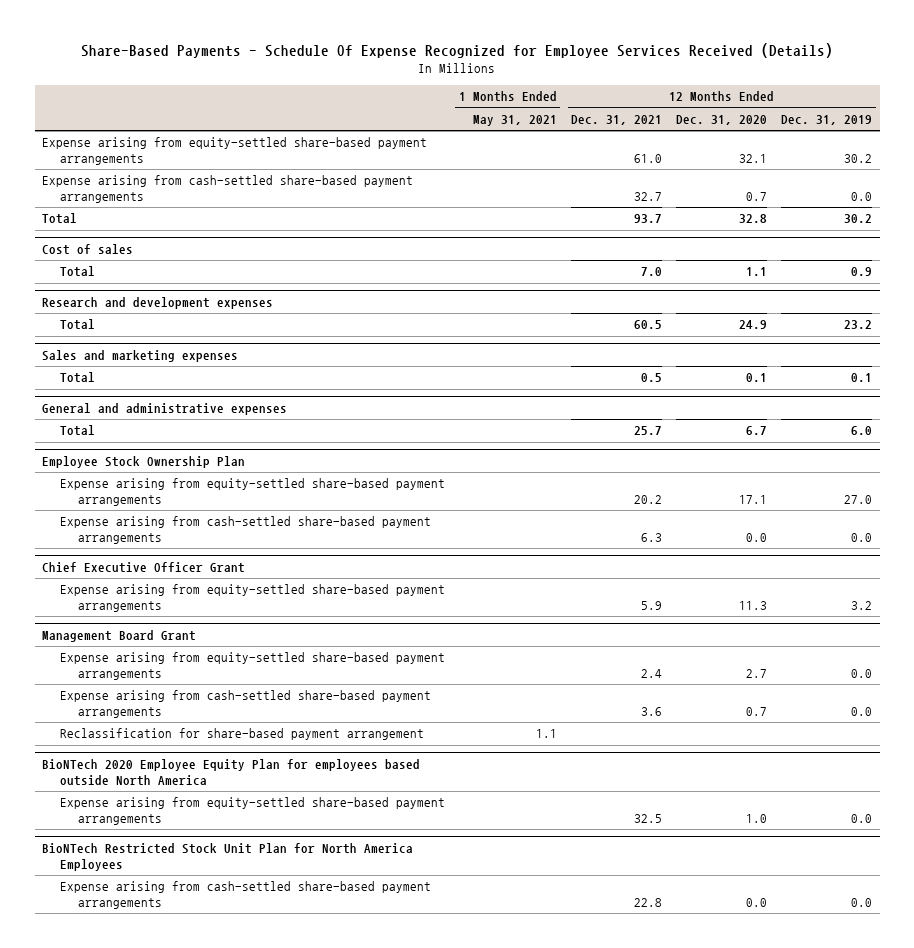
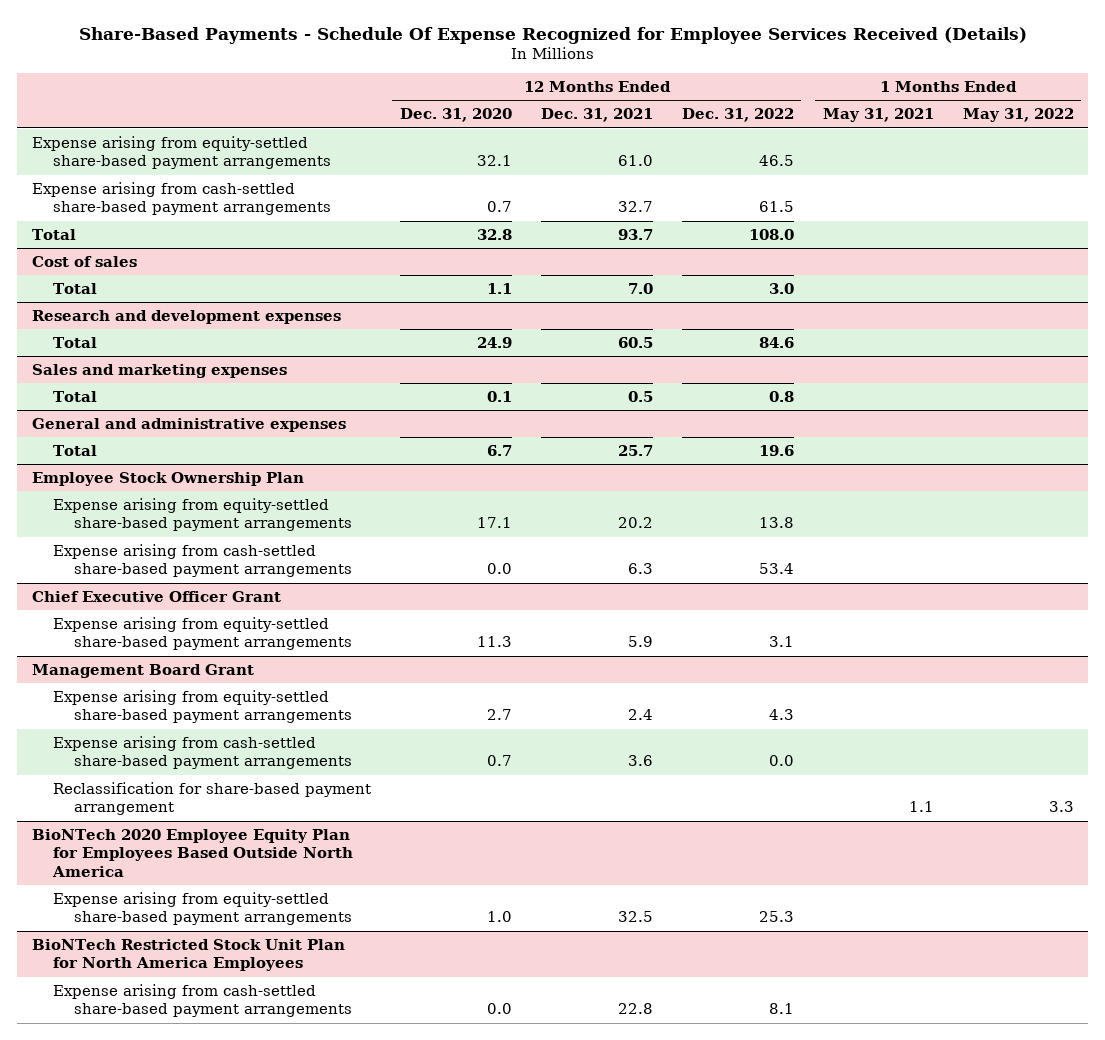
[781,115,873,126] Dec. 31, 2019 -> none
none -> [681,108,794,123] Dec. 31, 2022
none -> [962,108,1074,123] May 31, 2022
[41,759,420,786] BioNTech 2020 Employee Equity Plan for employees based outside North America -> [31,828,353,878] BioNTech 2020 Employee Equity Plan for Employees Based Outside North America

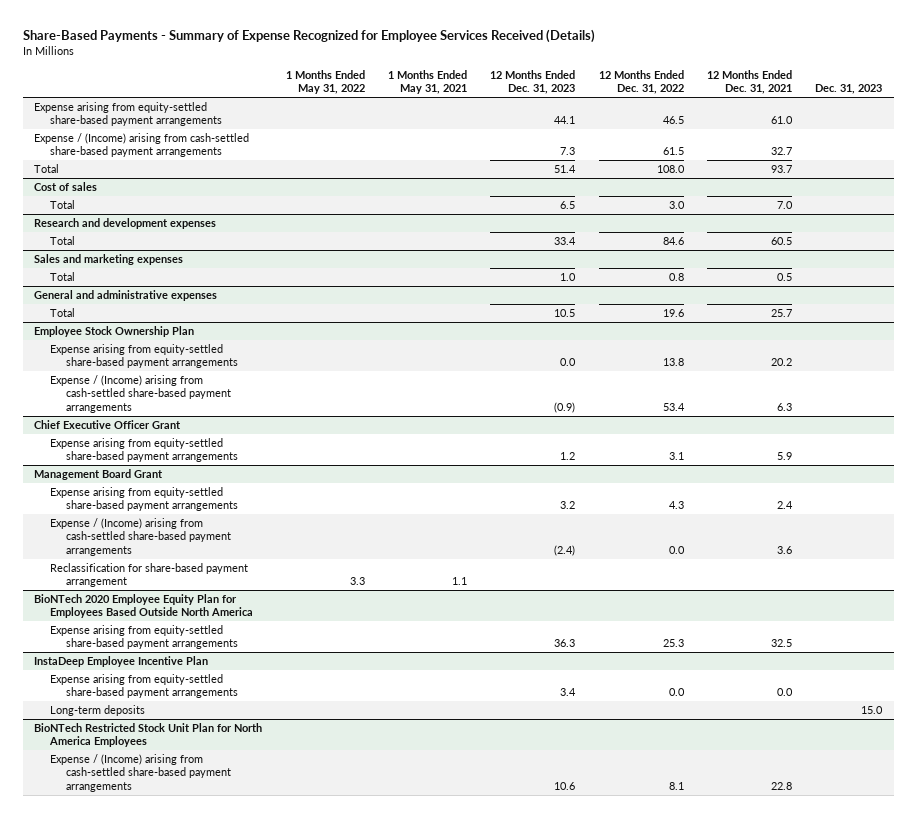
[78,26,1027,44] Share-Based Payments - Schedule Of Expense Recognized for Employee Services Received (Details) -> [22,28,595,43] Share-Based Payments - Summary of Expense Recognized for Employee Services Received (Details)
[399,108,512,123] Dec. 31, 2020 -> none
none -> [490,69,576,95] 12 Months Ended Dec. 31, 2023
none -> [815,84,883,95] Dec. 31, 2023
[31,181,331,216] Expense arising from cash-settled share-based payment arrangements -> [34,132,250,158] Expense / (Income) arising from cash-settled share-based payment arrangements
[52,543,352,578] Expense arising from cash-settled share-based payment arrangements -> [50,374,232,413] Expense / (Income) arising from cash-settled share-based payment arrangements
[52,735,352,770] Expense arising from cash-settled share-based payment arrangements -> [50,517,232,556] Expense / (Income) arising from cash-settled share-based payment arrangements
none -> [34,655,209,667] InstaDeep Employee Incentive Plan
none -> [50,673,239,699] Expense arising from equity-settled share-based payment arrangements
none -> [50,704,146,716] Long-term deposits
[52,983,352,1018] Expense arising from cash-settled share-based payment arrangements -> [50,753,232,792] Expense / (Income) arising from cash-settled share-based payment arrangements

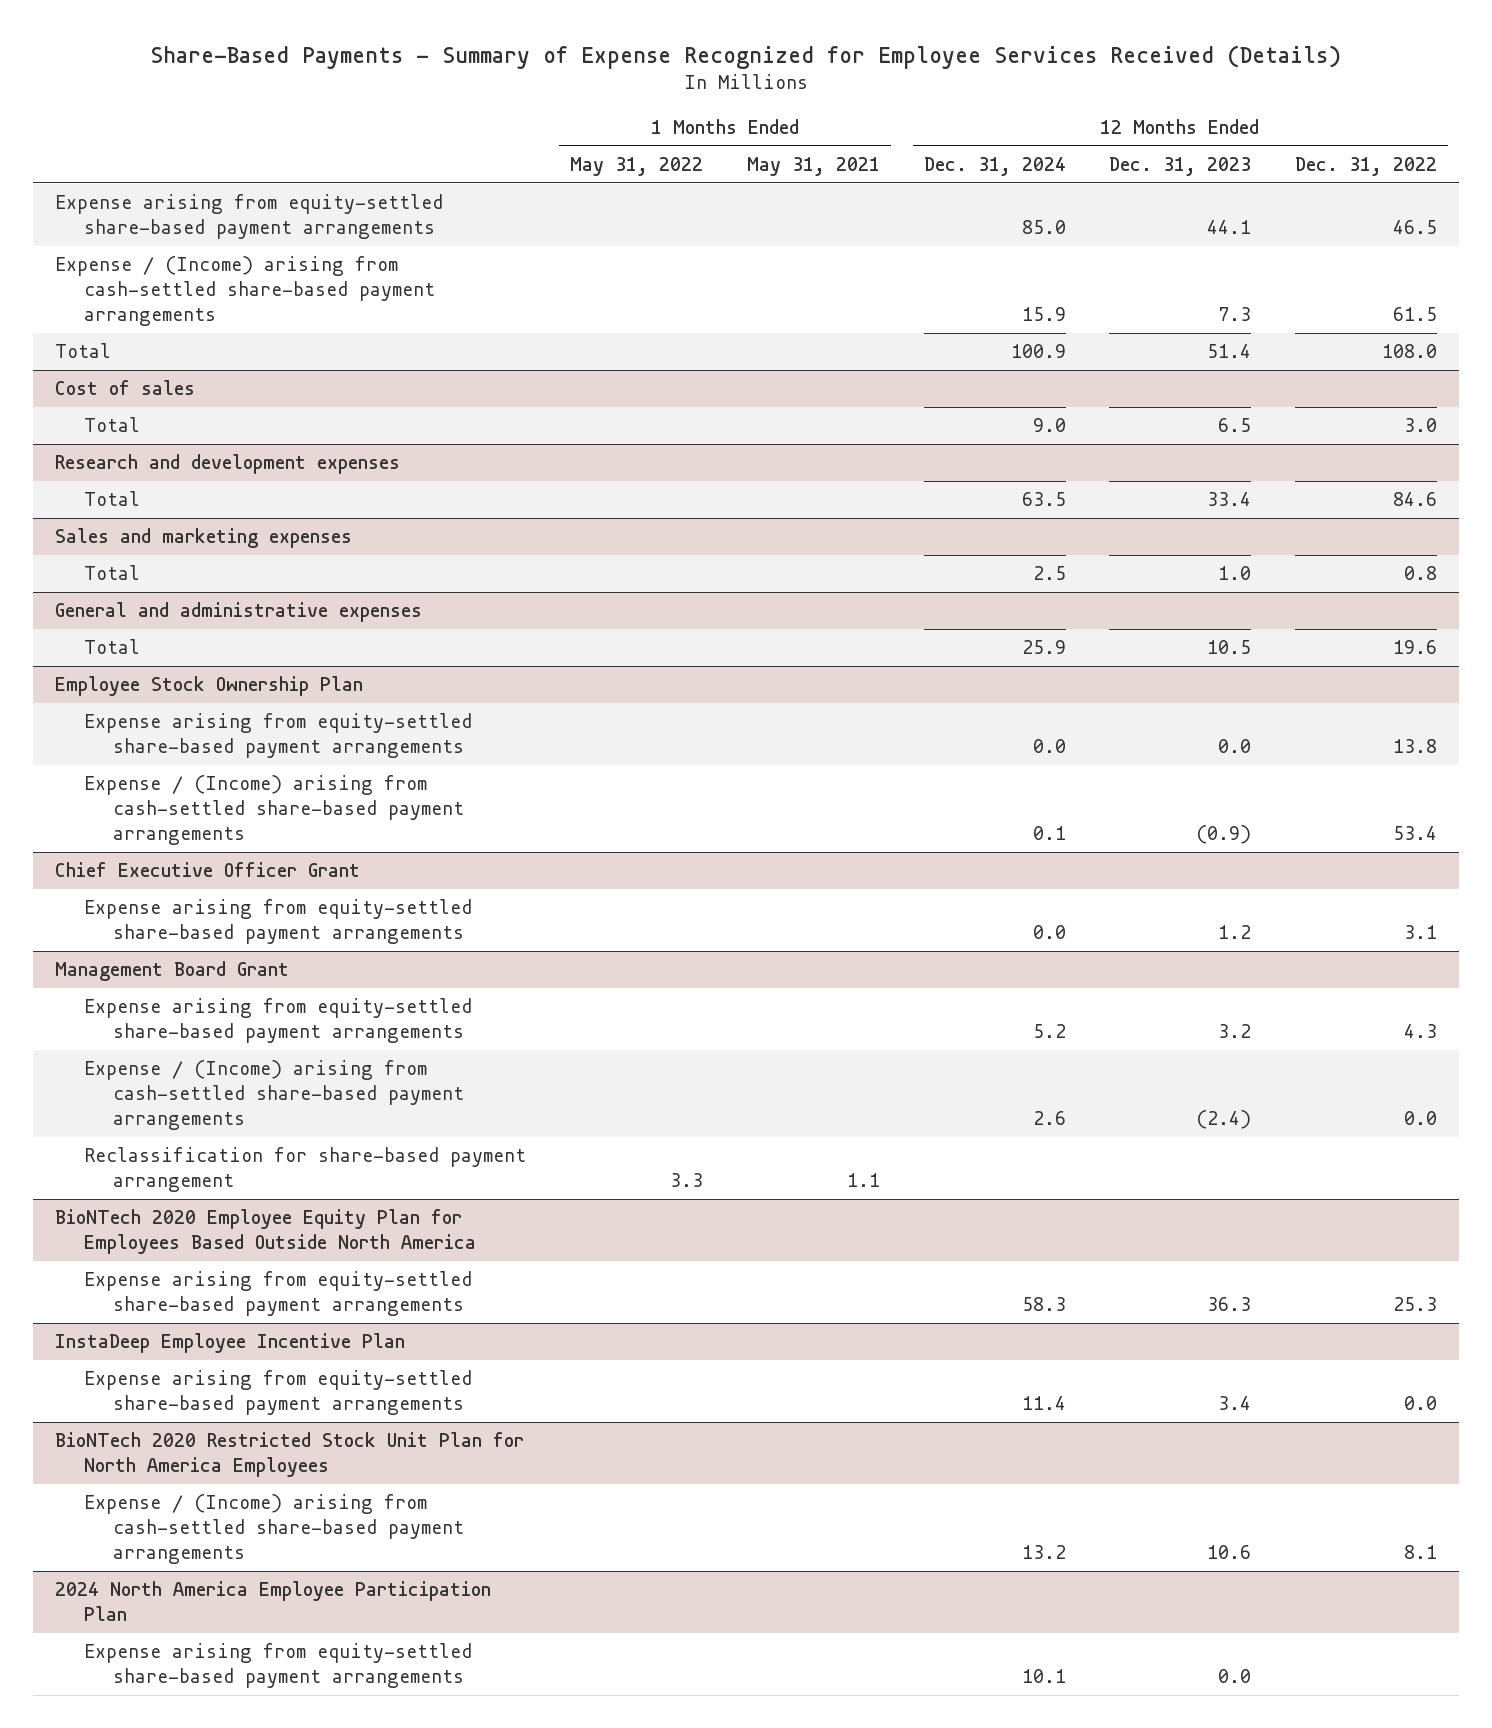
[707,69,793,95] 12 Months Ended Dec. 31, 2021 -> none
[815,84,883,95] Dec. 31, 2023 -> none
none -> [923,156,1066,176] Dec. 31, 2024
[50,704,146,716] Long-term deposits -> none
[34,722,263,748] BioNTech Restricted Stock Unit Plan for North America Employees -> [54,1432,524,1478] BioNTech 2020 Restricted Stock Unit Plan for North America Employees
none -> [54,1581,491,1622] 2024 North America Employee Participation Plan
none -> [83,1643,472,1689] Expense arising from equity-settled share-based payment arrangements

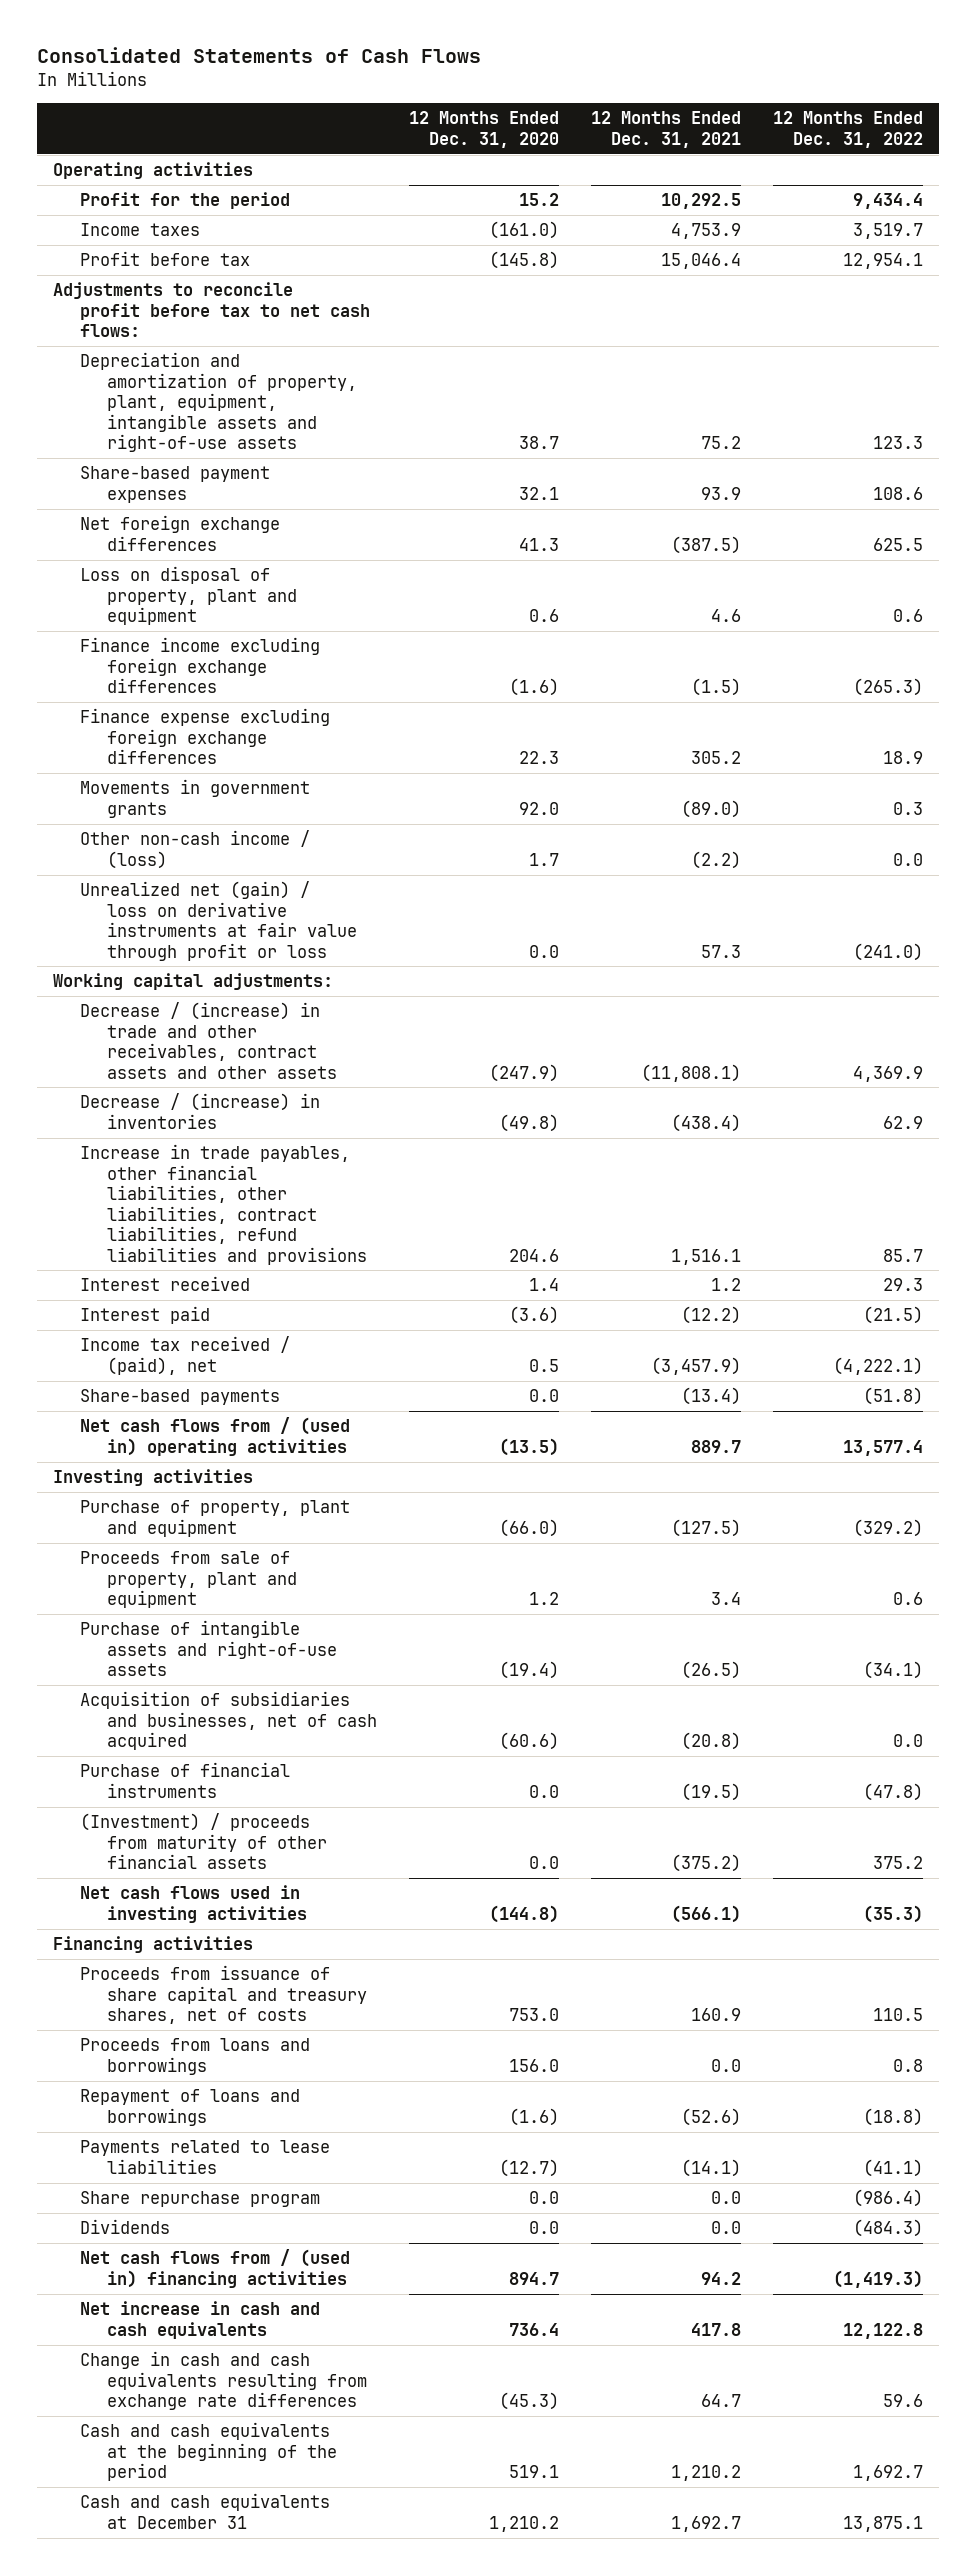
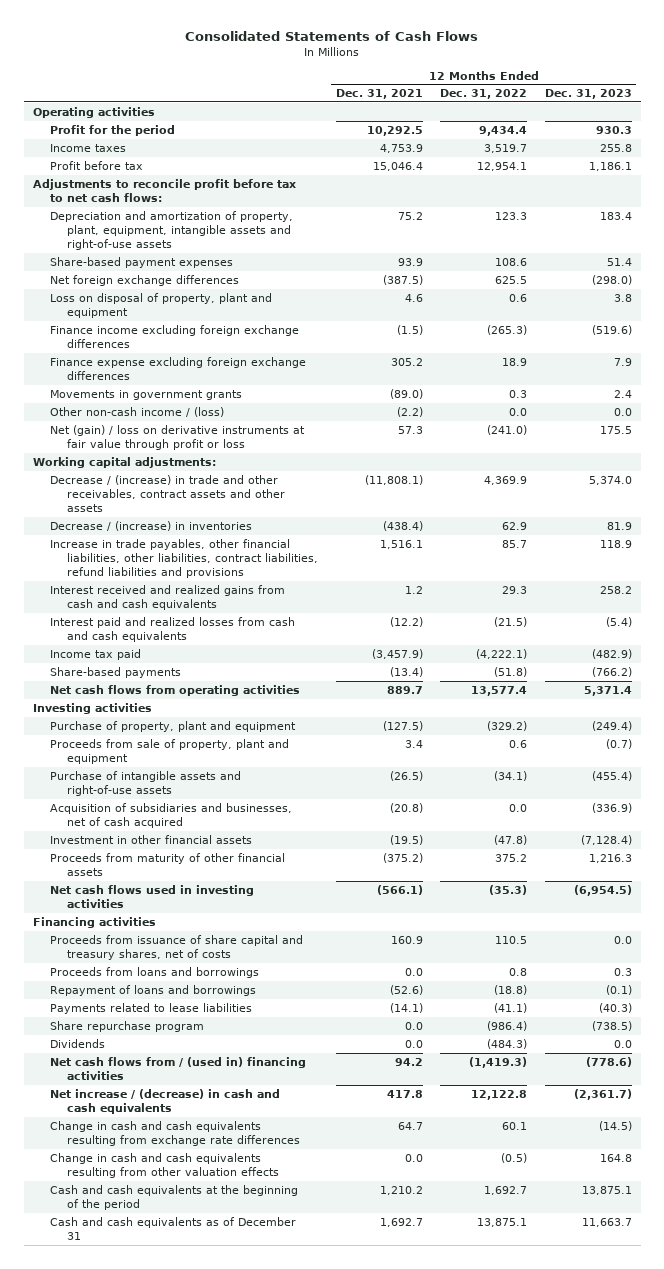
[408,111,559,148] 12 Months Ended Dec. 31, 2020 -> none
none -> [544,89,632,100] Dec. 31, 2023
[79,881,357,961] Unrealized net (gain) / loss on derivative instruments at fair value through profit or loss -> [49,424,305,450] Net (gain) / loss on derivative instruments at fair value through profit or loss
[79,1276,250,1292] Interest received -> [49,584,285,610] Interest received and realized gains from cash and cash equivalents
[79,1306,210,1325] Interest paid -> [49,616,295,642] Interest paid and realized losses from cash and cash equivalents
[79,1336,290,1375] Income tax received / (paid), net -> [49,648,141,660] Income tax paid
[79,1417,350,1456] Net cash flows from / (used in) operating activities -> [49,684,300,696] Net cash flows from operating activities
[79,1762,290,1798] Purchase of financial instruments -> [49,834,252,844] Investment in other financial assets
[79,1813,327,1870] (Investment) / proceeds from maturity of other financial assets -> [49,852,285,876] Proceeds from maturity of other financial assets
[79,2301,320,2339] Net increase in cash and cash equivalents -> [49,1088,280,1114] Net increase / (decrease) in cash and cash equivalents
[882,2394,923,2408] 59.6 -> [502,1121,528,1130] 60.1
none -> [49,1152,279,1178] Change in cash and cash equivalents resulting from other valuation effects
[79,2493,330,2529] Cash and cash equivalents at December 31 -> [49,1216,296,1240] Cash and cash equivalents as of December 31

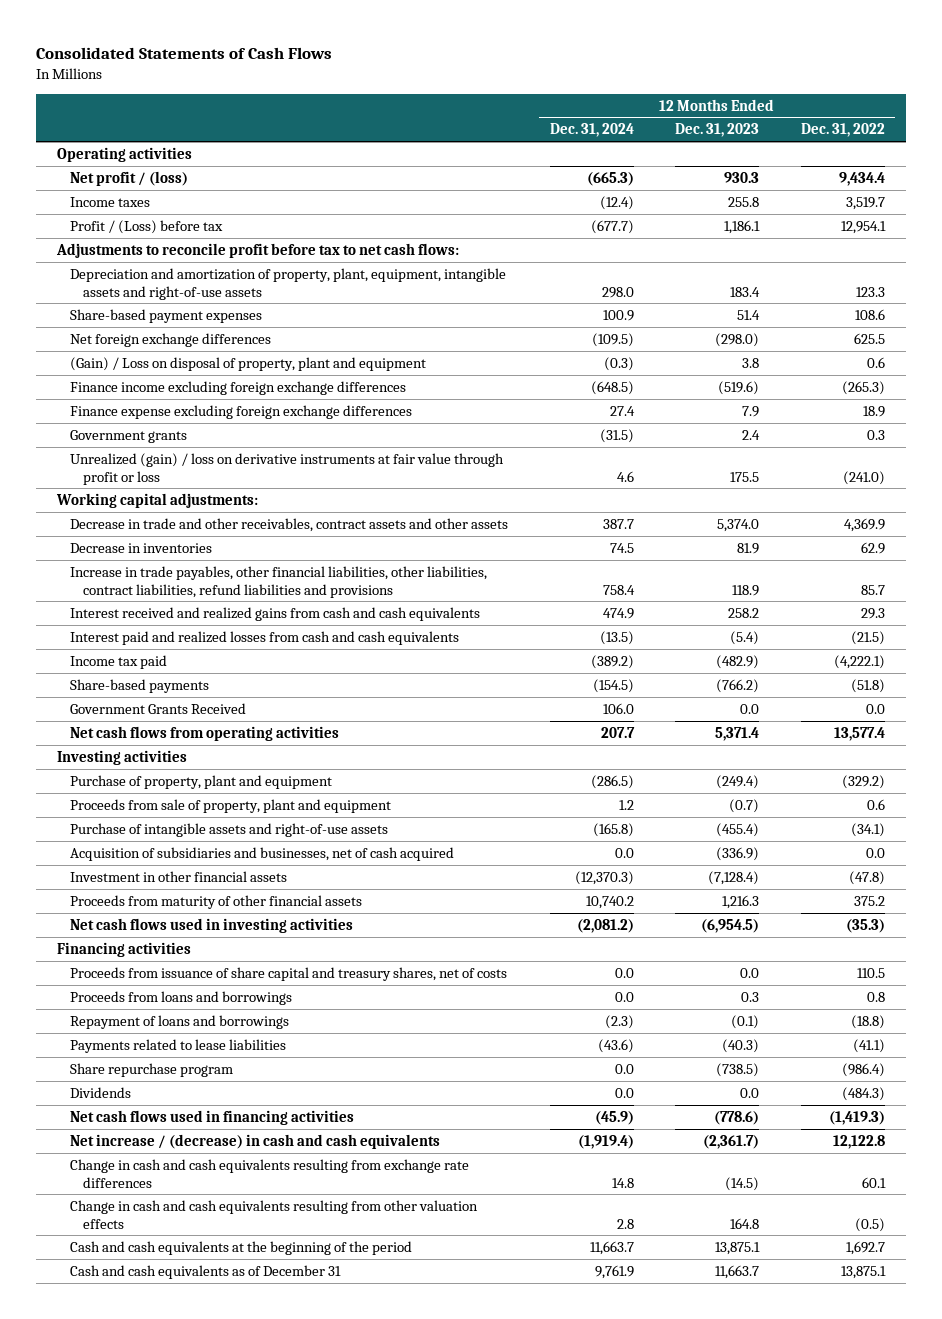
[335,89,423,100] Dec. 31, 2021 -> none
none -> [549,123,634,138] Dec. 31, 2024
[49,124,175,136] Profit for the period -> [70,170,189,186] Net profit / (loss)
[49,160,143,170] Profit before tax -> [70,219,224,234] Profit / (Loss) before tax
[49,292,272,318] Loss on disposal of property, plant and equipment -> [70,356,427,371] (Gain) / Loss on disposal of property, plant and equipment
[49,406,224,417] Other non-cash income / (loss) -> none
[49,389,242,400] Movements in government grants -> [70,429,188,443] Government grants
[49,424,305,450] Net (gain) / loss on derivative instruments at fair value through profit or loss -> [70,452,505,485] Unrealized (gain) / loss on derivative instruments at fair value through profit or loss
[49,474,285,512] Decrease / (increase) in trade and other receivables, contract assets and other assets -> [70,517,509,532] Decrease in trade and other receivables, contract assets and other assets
[49,520,252,531] Decrease / (increase) in inventories -> [70,542,213,553] Decrease in inventories
none -> [70,702,247,714] Government Grants Received
[49,1056,306,1080] Net cash flows from / (used in) financing activities -> [70,1109,355,1125] Net cash flows used in financing activities

